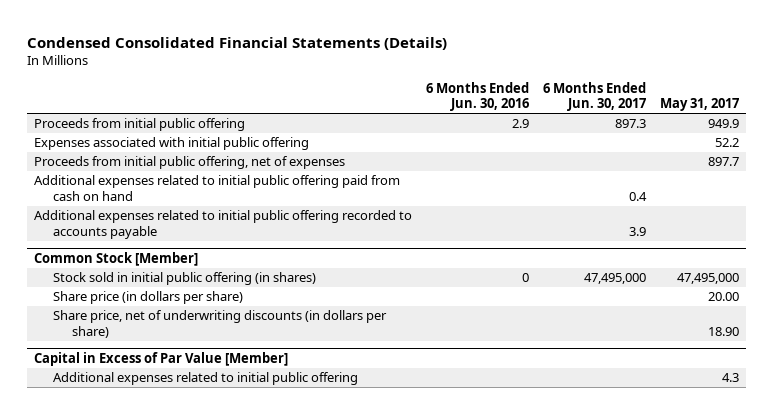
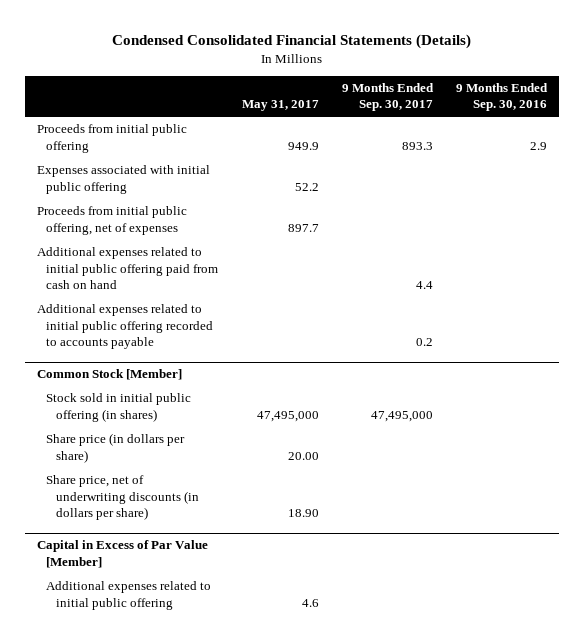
[426,81,530,112] 6 Months Ended Jun. 30, 2016 -> none
[543,81,647,112] 6 Months Ended Jun. 30, 2017 -> none
none -> [341,83,434,112] 9 Months Ended Sep. 30, 2017
none -> [456,83,549,112] 9 Months Ended Sep. 30, 2016
[721,373,739,383] 4.3 -> [301,598,319,607] 4.6

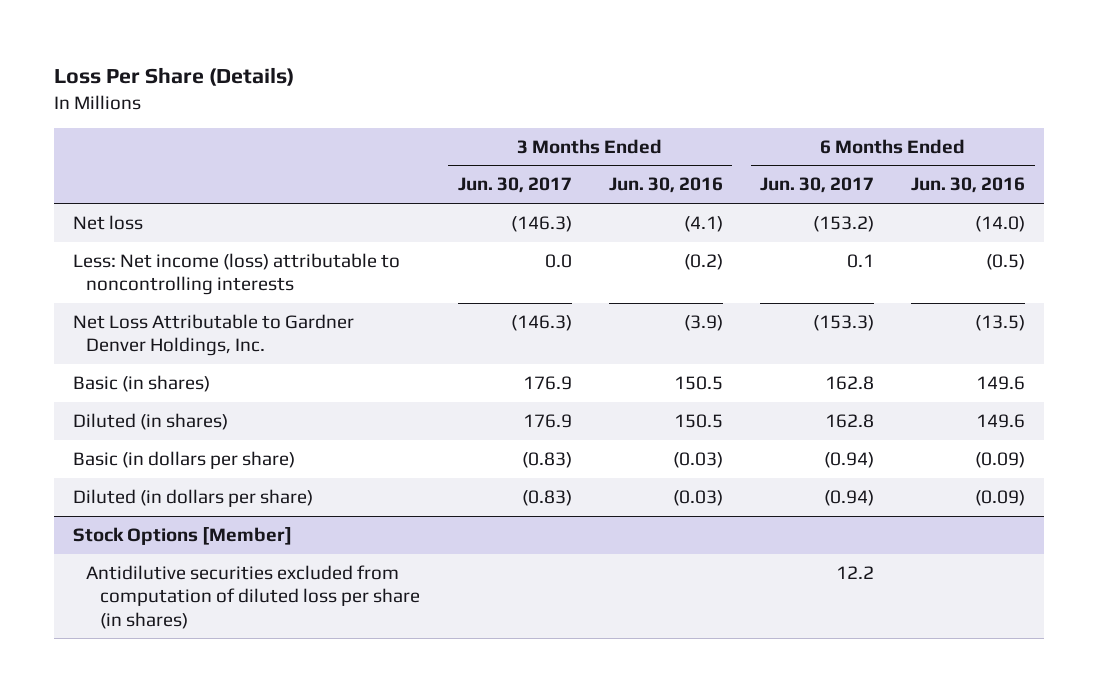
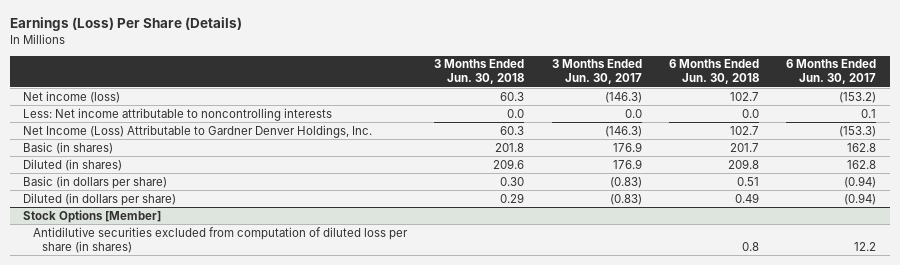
[53,67,294,87] Loss Per Share (Details) -> [9,16,242,31] Earnings (Loss) Per Share (Details)
[608,177,723,194] Jun. 30, 2016 -> none
[911,177,1026,194] Jun. 30, 2016 -> none
none -> [434,59,525,85] 3 Months Ended Jun. 30, 2018
none -> [669,59,760,85] 6 Months Ended Jun. 30, 2018
[72,215,143,231] Net loss -> [23,90,121,103] Net income (loss)
[72,253,400,296] Less: Net income (loss) attributable to noncontrolling interests -> [23,107,333,121] Less: Net income attributable to noncontrolling interests
[72,314,354,357] Net Loss Attributable to Gardner Denver Holdings, Inc. -> [23,124,373,138] Net Income (Loss) Attributable to Gardner Denver Holdings, Inc.

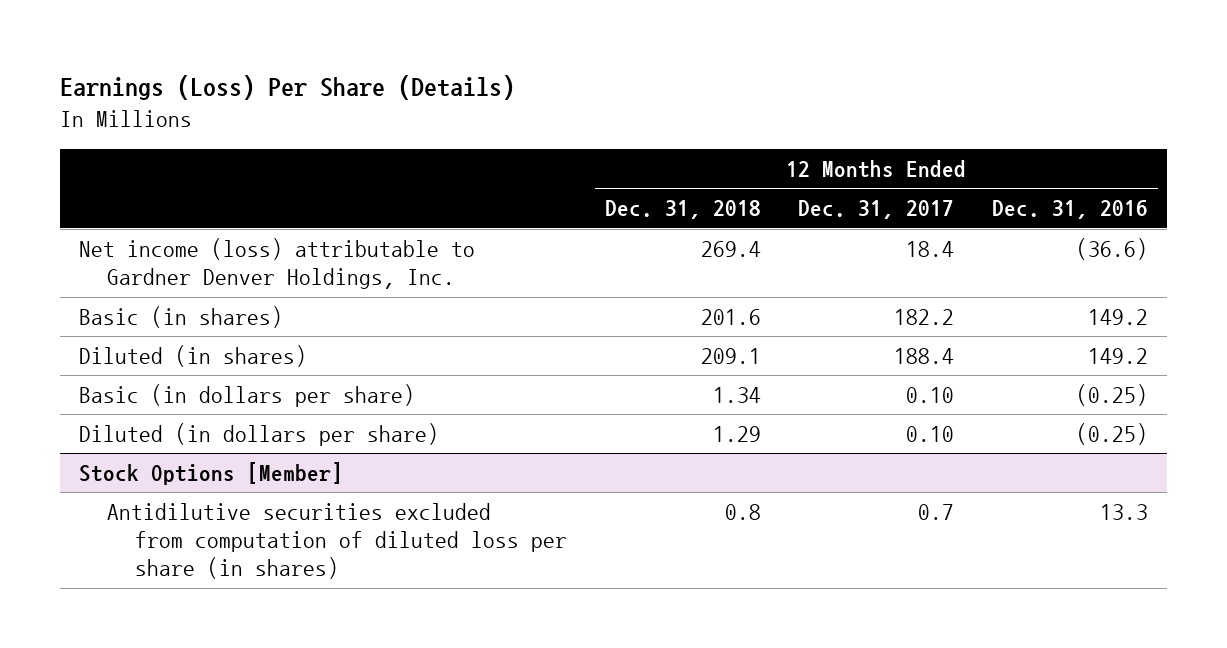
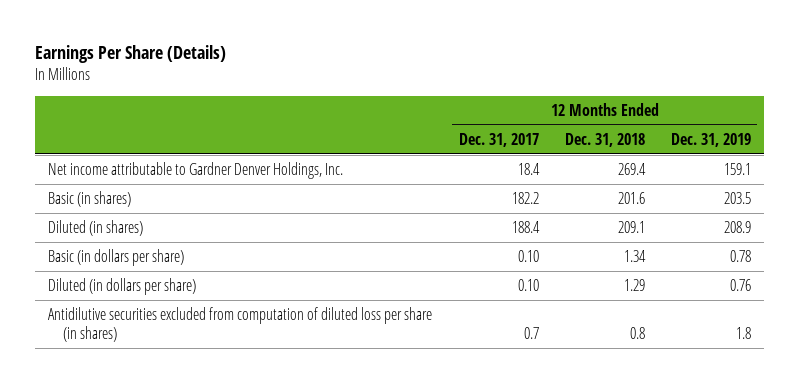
[60,75,516,101] Earnings (Loss) Per Share (Details) -> [35,45,227,64] Earnings Per Share (Details)
[992,200,1149,220] Dec. 31, 2016 -> none
none -> [670,132,751,147] Dec. 31, 2019
[78,238,475,290] Net income (loss) attributable to Gardner Denver Holdings, Inc. -> [48,162,344,180] Net income attributable to Gardner Denver Holdings, Inc.
[78,462,343,486] Stock Options [Member] -> none

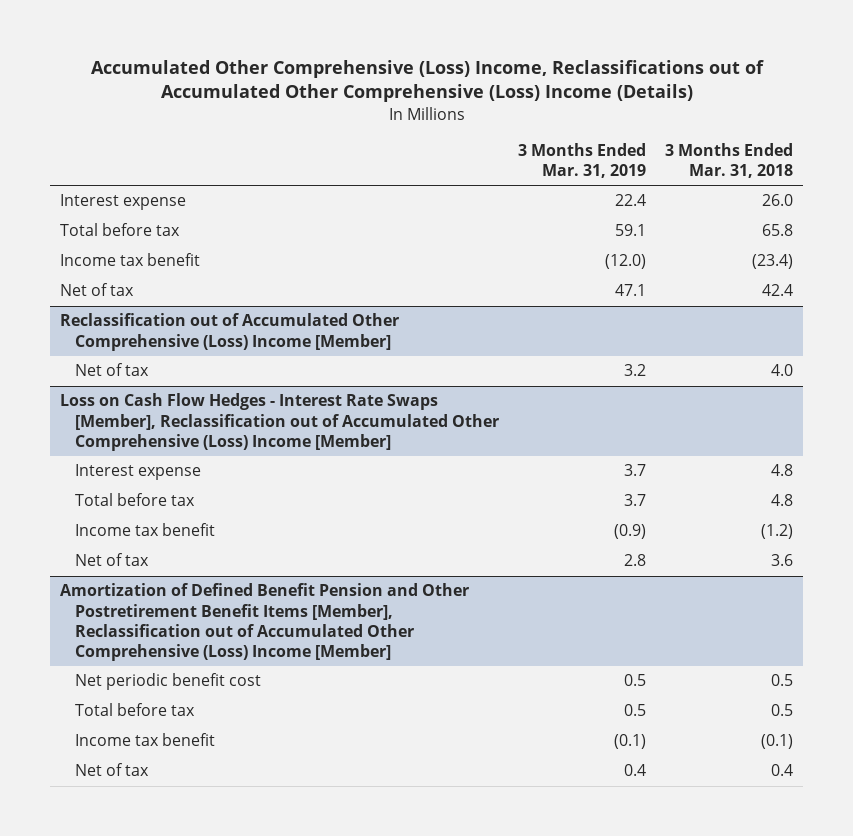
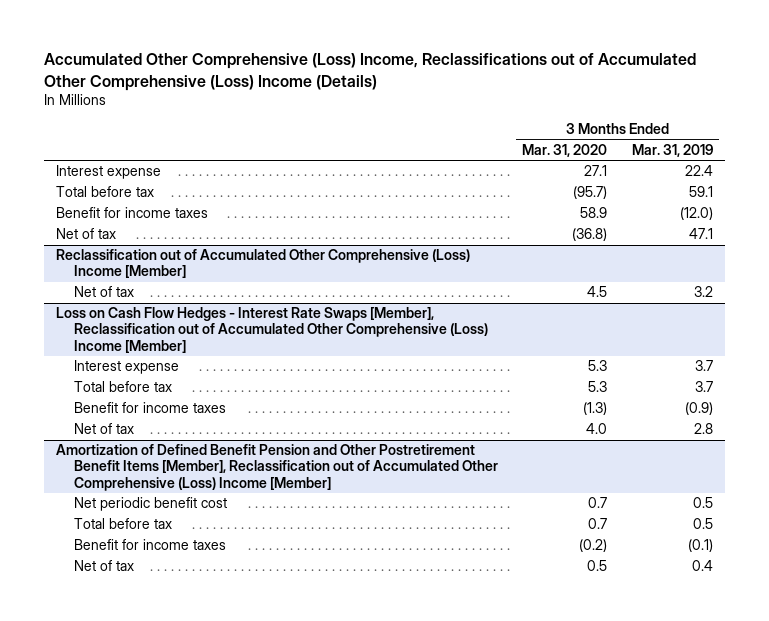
[665,142,794,178] 3 Months Ended Mar. 31, 2018 -> none
none -> [522,143,608,157] Mar. 31, 2020
[59,253,200,267] Income tax benefit -> [56,207,209,219] Benefit for income taxes
[74,523,215,537] Income tax benefit -> [74,402,227,414] Benefit for income taxes
[74,733,215,747] Income tax benefit -> [74,539,227,551] Benefit for income taxes

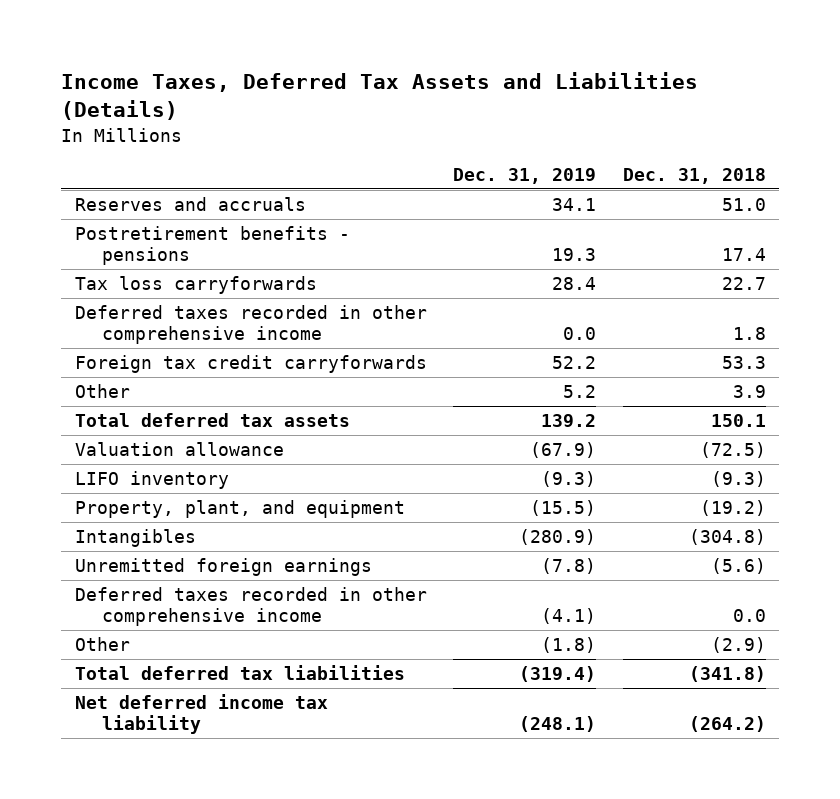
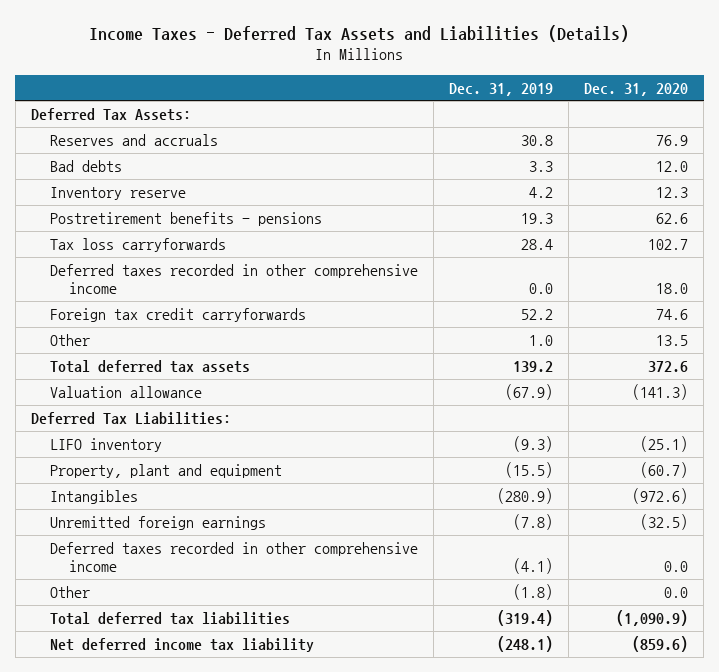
[61,72,699,121] Income Taxes, Deferred Tax Assets and Liabilities (Details) -> [89,24,630,42] Income Taxes - Deferred Tax Assets and Liabilities (Details)
[622,167,766,184] Dec. 31, 2018 -> none
none -> [584,82,689,96] Dec. 31, 2020
none -> [30,107,191,121] Deferred Tax Assets:
[552,198,597,212] 34.1 -> [520,134,553,146] 30.8
none -> [49,159,122,172] Bad debts
none -> [49,186,186,200] Inventory reserve
[563,385,597,399] 5.2 -> [528,334,553,346] 1.0
none -> [30,411,231,425] Deferred Tax Liabilities:
[74,500,405,519] Property, plant, and equipment -> [49,463,282,478] Property, plant and equipment

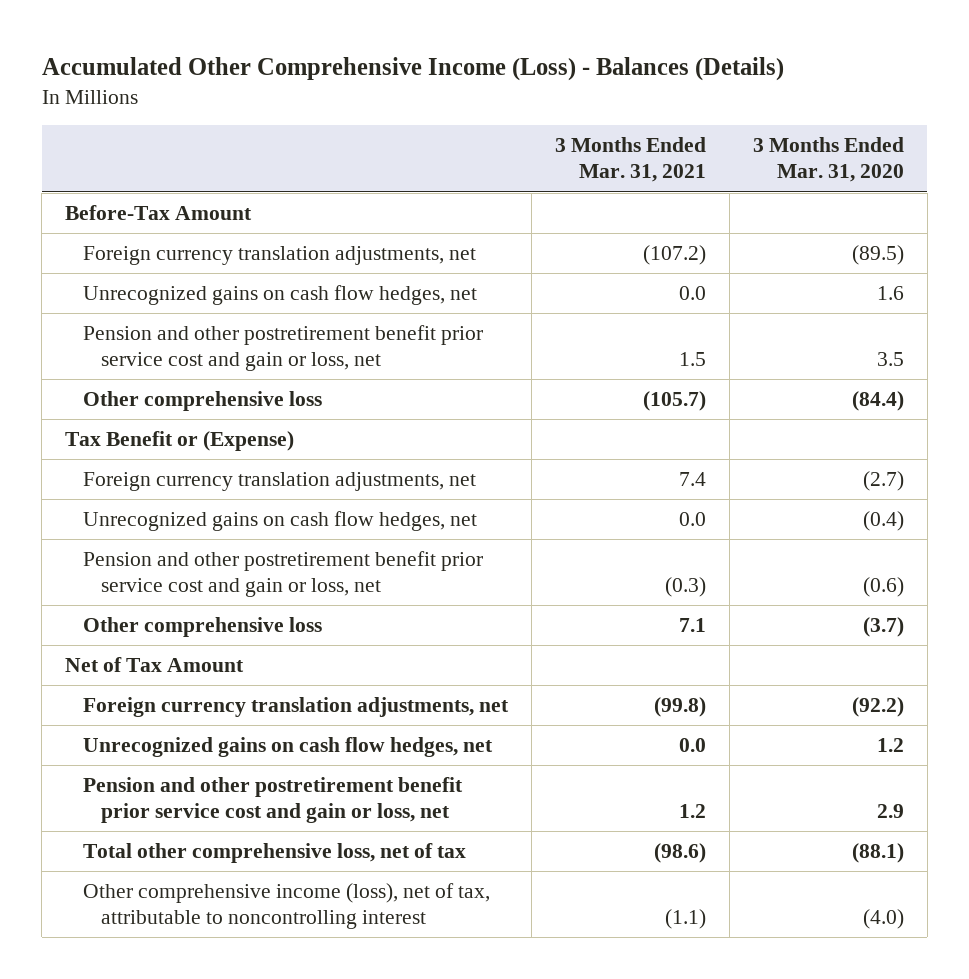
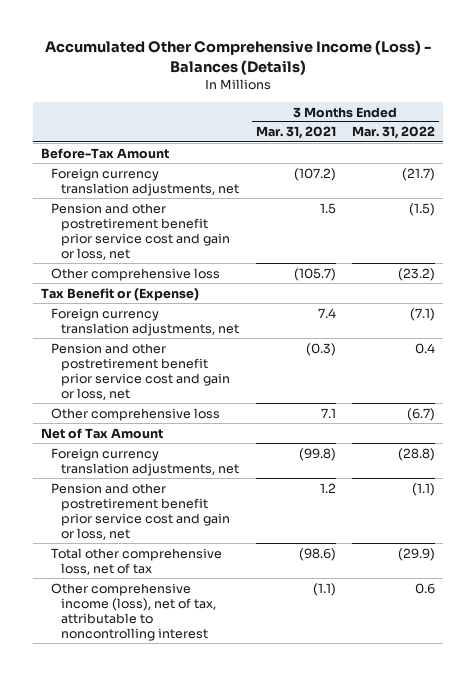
[752,137,904,183] 3 Months Ended Mar. 31, 2020 -> none
none -> [351,126,435,140] Mar. 31, 2022
[83,285,478,306] Unrecognized gains on cash flow hedges, net -> none
[83,511,478,532] Unrecognized gains on cash flow hedges, net -> none
[83,737,494,758] Unrecognized gains on cash flow hedges, net -> none

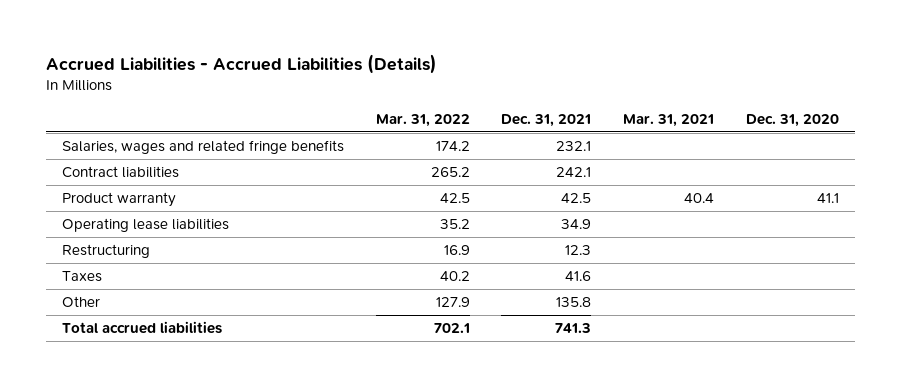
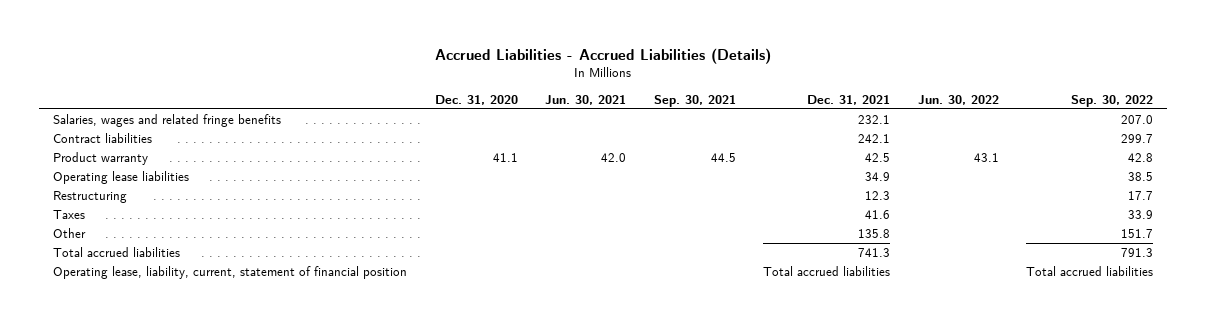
[375,113,470,127] Mar. 31, 2022 -> none
[623,113,715,127] Mar. 31, 2021 -> none
none -> [545,94,627,105] Jun. 30, 2021
none -> [653,94,736,107] Sep. 30, 2021
none -> [917,94,999,105] Jun. 30, 2022
none -> [1071,94,1154,107] Sep. 30, 2022
none -> [53,265,408,279] Operating lease, liability, current, statement of financial position

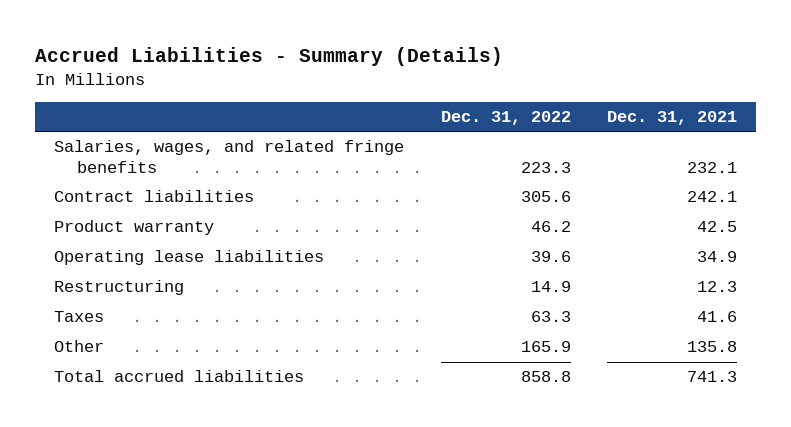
[435,47,772,64] Accrued Liabilities - Accrued Liabilities (Details) -> [35,46,504,66] Accrued Liabilities - Summary (Details)
[434,94,518,105] Dec. 31, 2020 -> none
[545,94,627,105] Jun. 30, 2021 -> none
[653,94,736,107] Sep. 30, 2021 -> none
[917,94,999,105] Jun. 30, 2022 -> none
[1071,94,1154,107] Sep. 30, 2022 -> none
none -> [440,111,571,126] Dec. 31, 2022
[53,113,282,127] Salaries, wages and related fringe benefits -> [53,140,404,174] Salaries, wages, and related fringe benefits
[53,265,408,279] Operating lease, liability, current, statement of financial position -> none

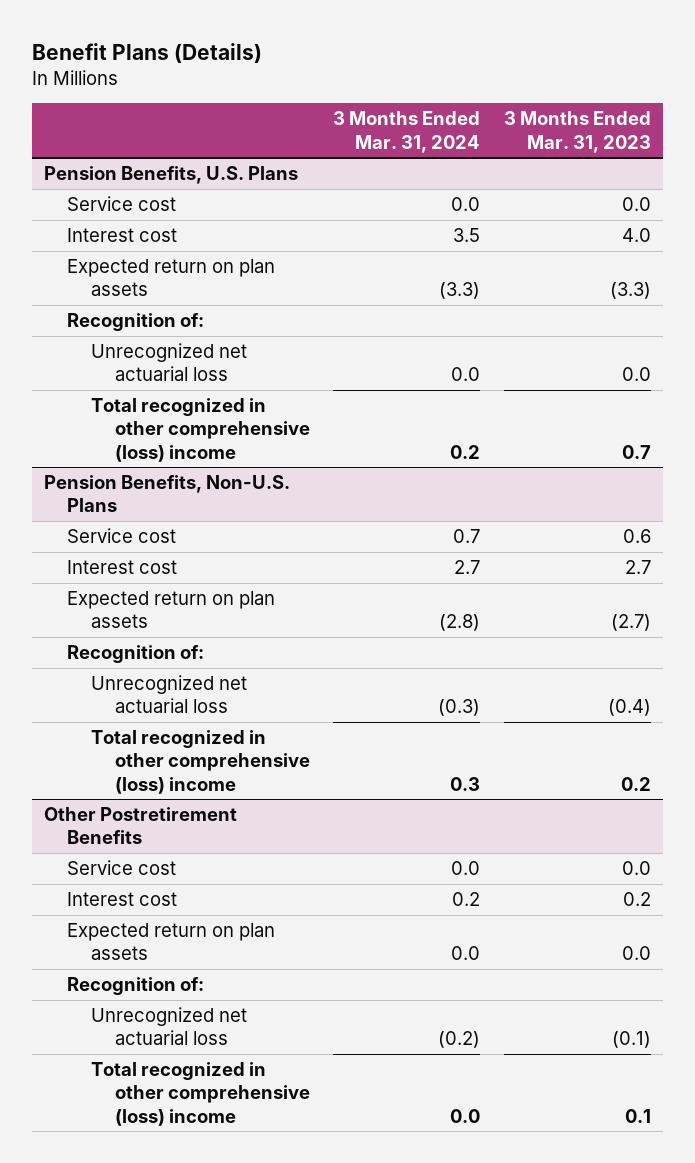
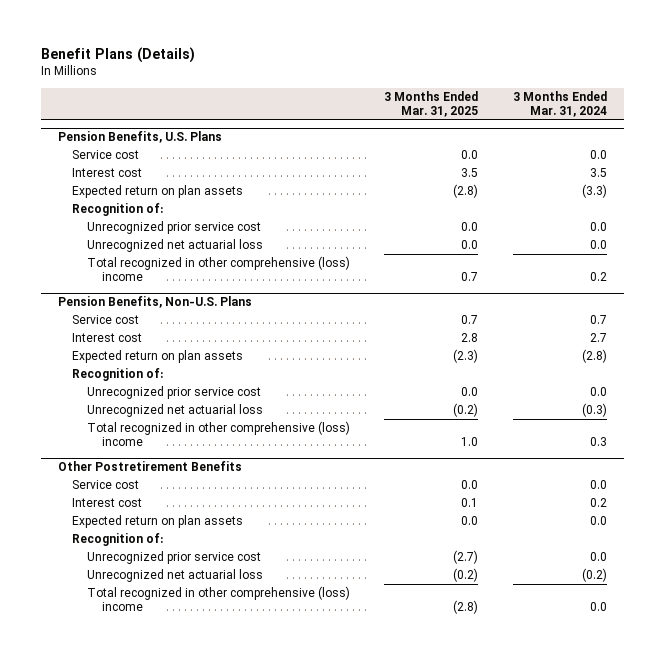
[504,111,652,153] 3 Months Ended Mar. 31, 2023 -> none
none -> [384,90,479,117] 3 Months Ended Mar. 31, 2025
none -> [86,221,261,235] Unrecognized prior service cost
none -> [86,386,261,400] Unrecognized prior service cost
none -> [86,551,261,565] Unrecognized prior service cost

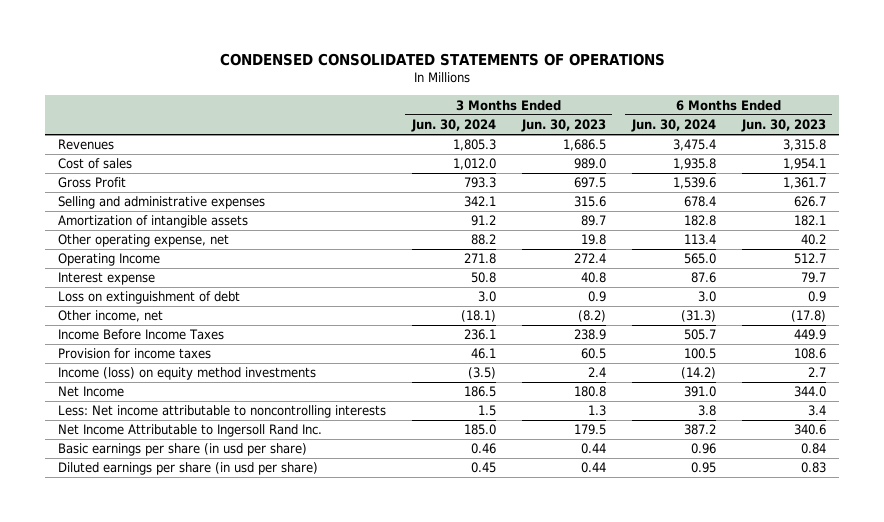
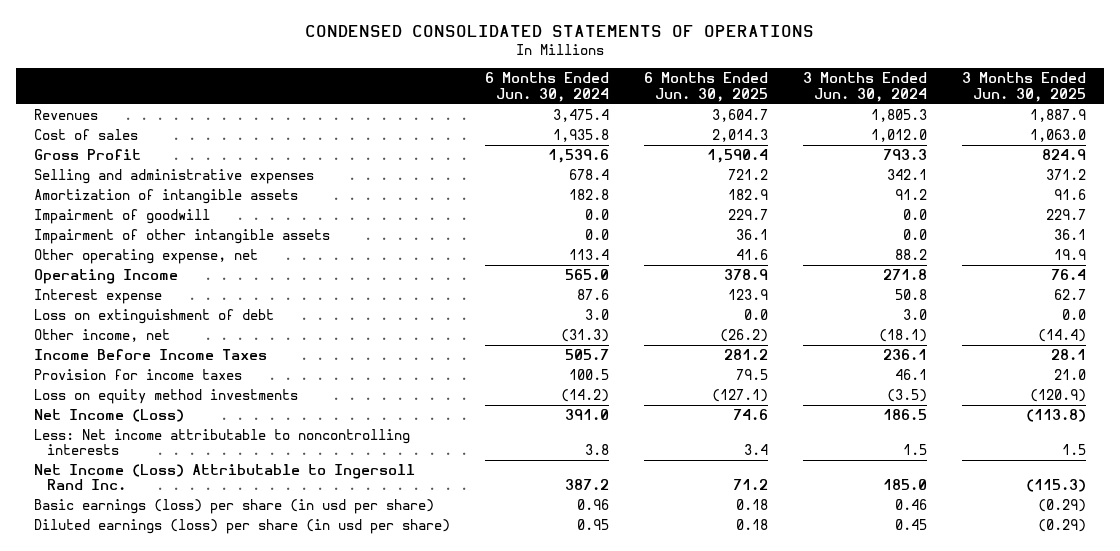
[520,119,606,133] Jun. 30, 2023 -> none
[740,119,826,133] Jun. 30, 2023 -> none
none -> [644,72,769,102] 6 Months Ended Jun. 30, 2025
none -> [962,72,1087,102] 3 Months Ended Jun. 30, 2025
none -> [33,209,210,225] Impairment of goodwill
none -> [33,229,330,245] Impairment of other intangible assets
[57,367,316,381] Income (loss) on equity method investments -> [33,389,298,405] Loss on equity method investments
[57,386,124,398] Net Income -> [33,409,184,423] Net Income (Loss)
[57,424,322,438] Net Income Attributable to Ingersoll Rand Inc. -> [33,464,415,491] Net Income (Loss) Attributable to Ingersoll Rand Inc.
[57,443,307,457] Basic earnings per share (in usd per share) -> [33,499,434,515] Basic earnings (loss) per share (in usd per share)
[57,462,318,476] Diluted earnings per share (in usd per share) -> [33,519,450,535] Diluted earnings (loss) per share (in usd per share)

